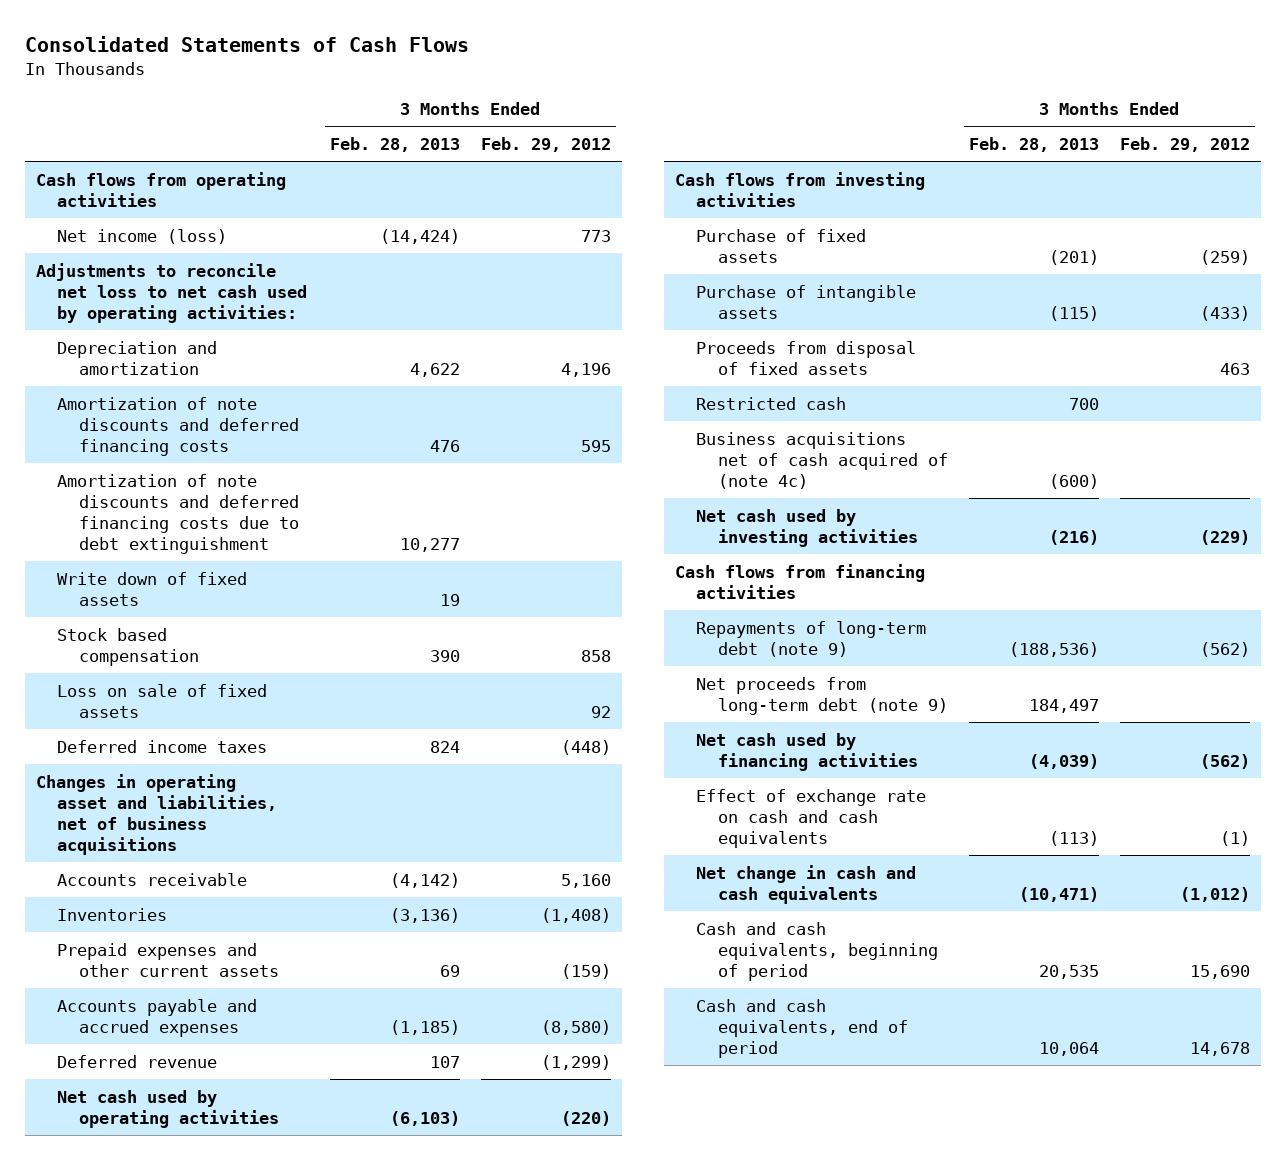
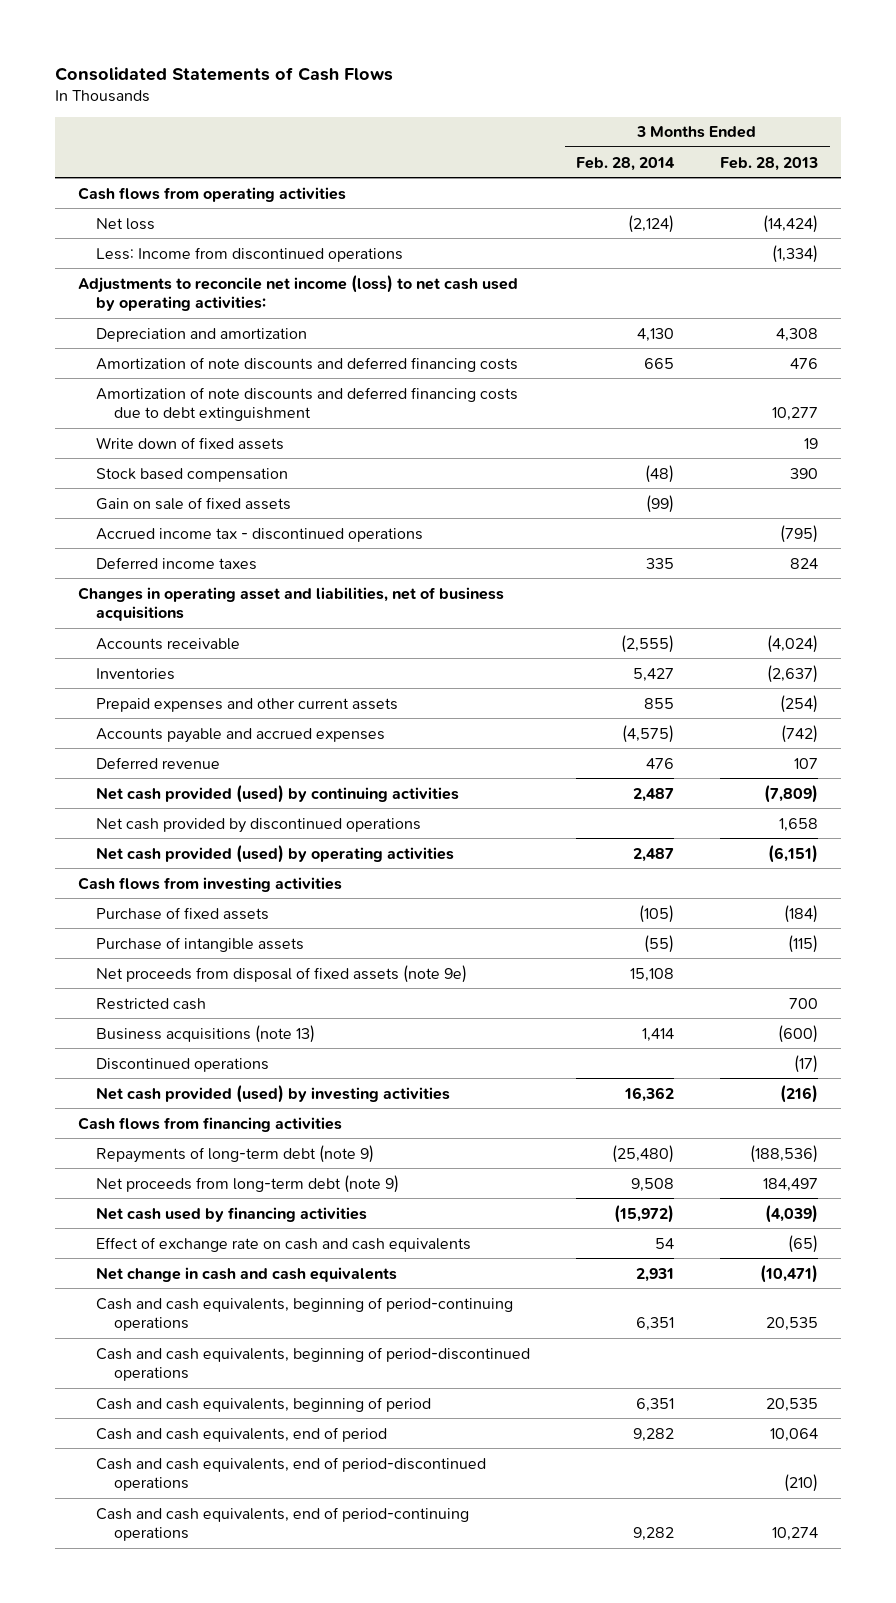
[481,137,612,153] Feb. 29, 2012 -> none
none -> [576,156,676,171] Feb. 28, 2014
[57,228,228,244] Net income (loss) -> [95,217,155,230] Net loss
none -> [95,246,403,262] Less: Income from discontinued operations
[35,262,308,323] Adjustments to reconcile net loss to net cash used by operating activities: -> [78,274,519,311] Adjustments to reconcile net income (loss) to net cash used by operating activities:
[409,362,460,377] 4,622 -> [776,327,819,342] 4,308
[57,683,268,718] Loss on sale of fixed assets -> [95,496,291,510] Gain on sale of fixed assets
none -> [95,527,423,542] Accrued income tax - discontinued operations
[389,872,460,888] (4,142) -> [767,634,819,653] (4,024)
[389,907,460,923] (3,136) -> [767,664,819,683] (2,637)
[439,964,460,977] 69 -> [780,694,819,713] (254)
[389,1019,460,1035] (1,185) -> [781,724,819,743] (742)
none -> [95,784,459,803] Net cash provided (used) by continuing activities
none -> [95,817,421,833] Net cash provided by discontinued operations
[57,1089,279,1128] Net cash used by operating activities -> [95,844,454,863] Net cash provided (used) by operating activities
[389,1110,460,1126] (6,103) -> [768,844,819,863] (6,151)
[1048,249,1099,265] (201) -> [784,904,819,923] (184)
[696,340,917,375] Proceeds from disposal of fixed assets -> [95,964,467,983] Net proceeds from disposal of fixed assets (note 9e)
[696,431,948,489] Business acquisitions net of cash acquired of (note 4c) -> none
none -> [95,1024,315,1043] Business acquisitions (note 13)
none -> [95,1057,269,1072] Discontinued operations
[696,508,918,547] Net cash used by investing activities -> [95,1084,450,1103] Net cash provided (used) by investing activities
[1048,830,1099,846] (113) -> [788,1234,819,1253] (65)
none -> [95,1296,513,1331] Cash and cash equivalents, beginning of period-continuing operations
none -> [95,1346,530,1381] Cash and cash equivalents, beginning of period-discontinued operations
none -> [95,1456,486,1491] Cash and cash equivalents, end of period-discontinued operations
none -> [95,1506,469,1541] Cash and cash equivalents, end of period-continuing operations

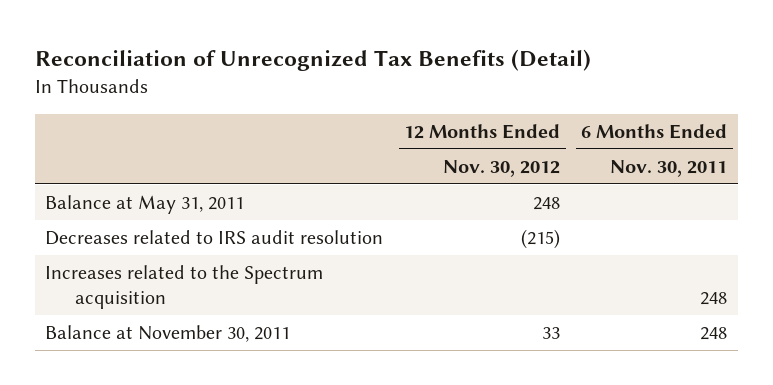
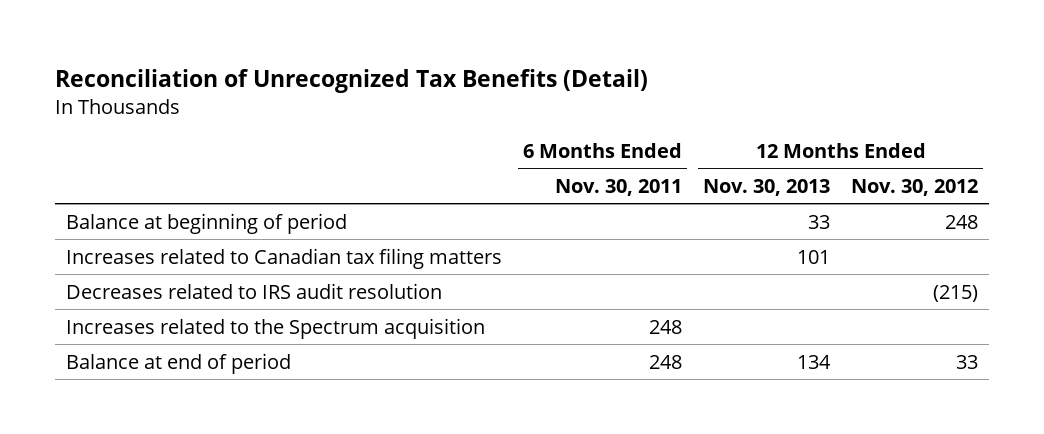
none -> [703,179,831,197] Nov. 30, 2013
[45,195,245,215] Balance at May 31, 2011 -> [65,212,347,234] Balance at beginning of period
none -> [65,247,502,269] Increases related to Canadian tax filing matters
[45,325,291,343] Balance at November 30, 2011 -> [65,352,291,374] Balance at end of period

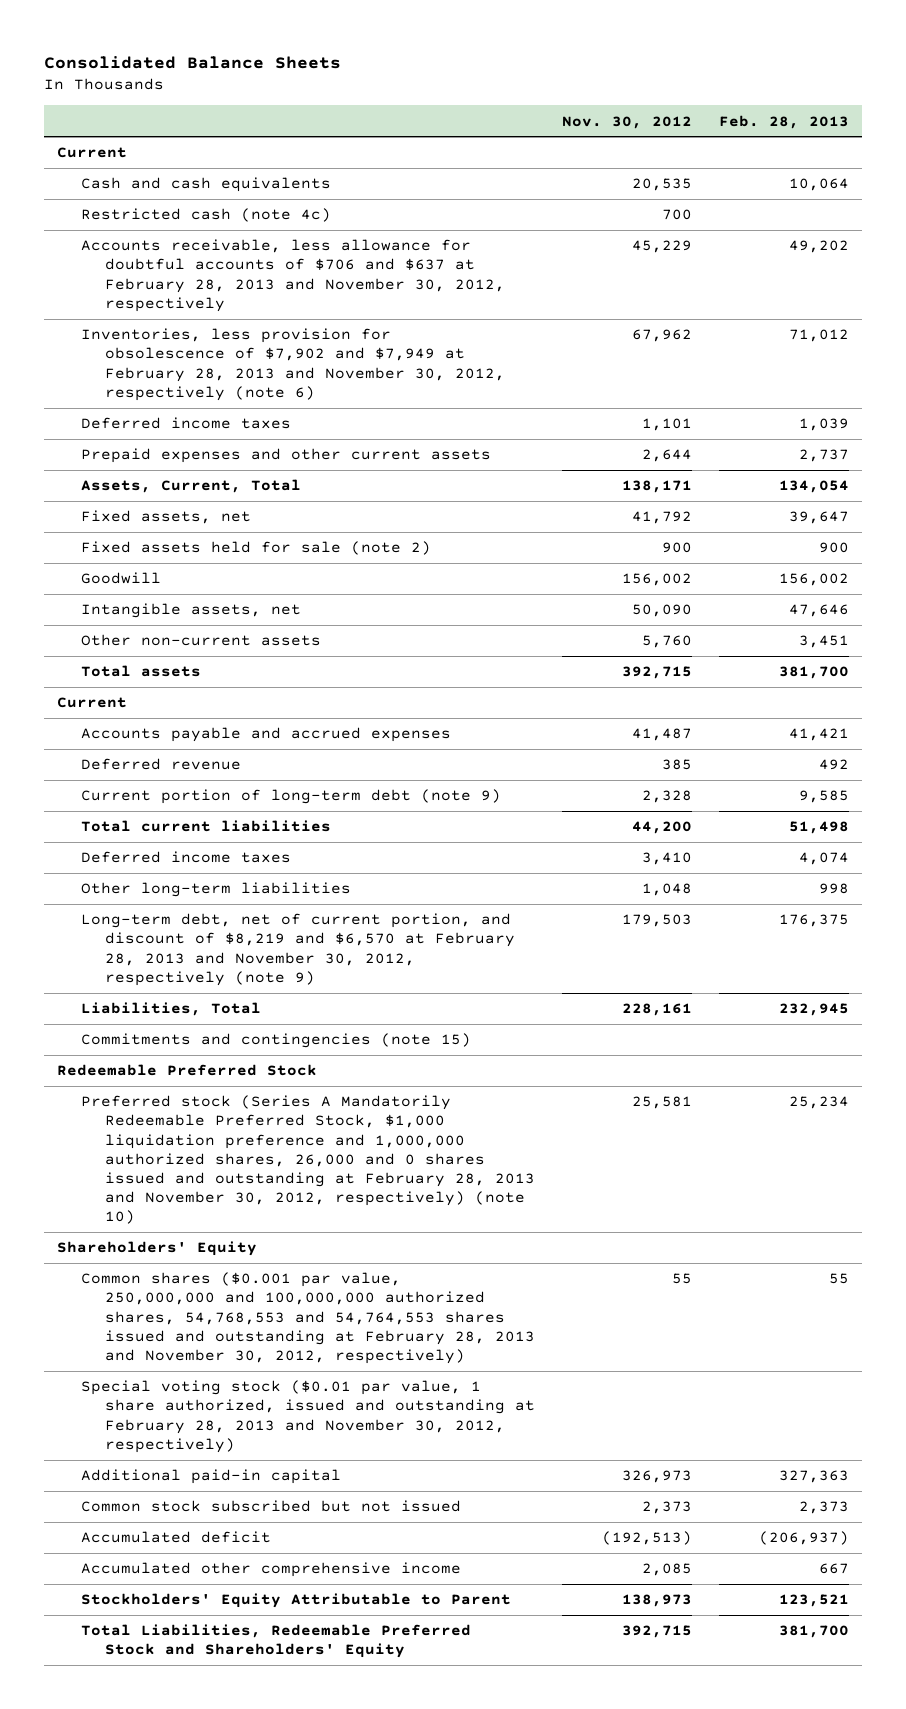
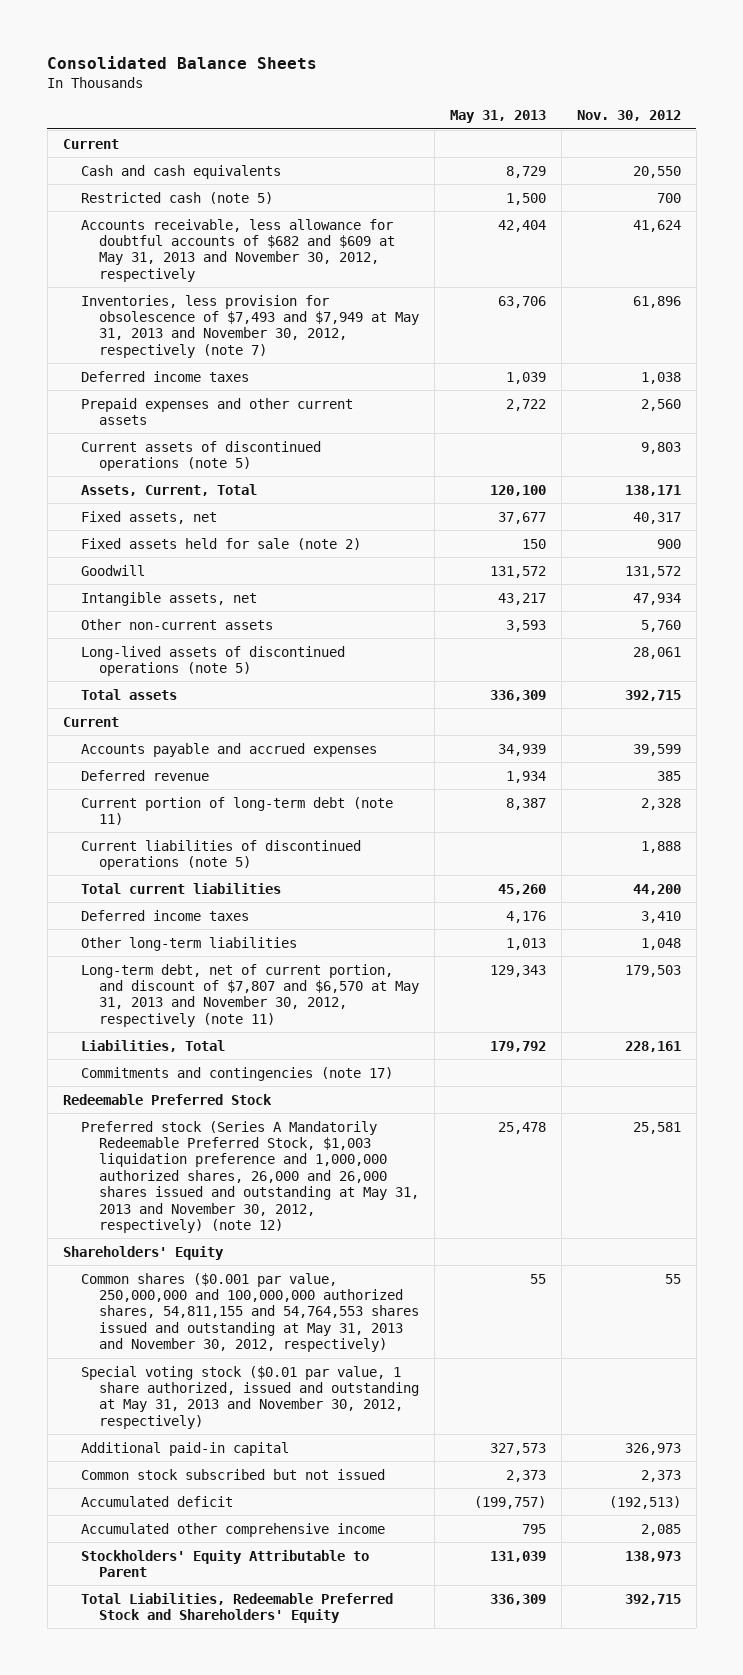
[718,114,849,129] Feb. 28, 2013 -> none
none -> [450,110,547,124] May 31, 2013
[631,178,692,192] 20,535 -> [632,165,681,178] 20,550
[80,208,331,223] Restricted cash (note 4c) -> [80,191,273,204] Restricted cash (note 5)
[80,239,505,312] Accounts receivable, less allowance for doubtful accounts of $706 and $637 at February 28, 2013 and November 30, 2012, respectively -> [80,218,396,282] Accounts receivable, less allowance for doubtful accounts of $682 and $609 at May 31, 2013 and November 30, 2012, respectively
[631,240,692,254] 45,229 -> [632,219,681,232] 41,624
[80,328,505,401] Inventories, less provision for obsolescence of $7,902 and $7,949 at February 28, 2013 and November 30, 2012, respectively (note 6) -> [80,294,420,358] Inventories, less provision for obsolescence of $7,493 and $7,949 at May 31, 2013 and November 30, 2012, respectively (note 7)
[631,329,692,343] 67,962 -> [632,295,681,308] 61,896
[641,418,692,432] 1,101 -> [640,371,681,384] 1,038
[641,449,692,463] 2,644 -> [640,398,681,411] 2,560
none -> [80,440,321,471] Current assets of discontinued operations (note 5)
[631,511,692,525] 41,792 -> [632,511,681,524] 40,317
[621,573,692,587] 156,002 -> [624,565,681,578] 131,572
[631,604,692,618] 50,090 -> [632,592,681,605] 47,934
none -> [80,645,345,676] Long-lived assets of discontinued operations (note 5)
[631,728,692,742] 41,487 -> [632,743,681,756] 39,599
[80,789,501,805] Current portion of long-term debt (note 9) -> [80,796,393,825] Current portion of long-term debt (note 11)
none -> [80,839,361,870] Current liabilities of discontinued operations (note 5)
[80,913,515,986] Long-term debt, net of current portion, and discount of $8,219 and $6,570 at February 28, 2013 and November 30, 2012, respectively (note 9) -> [80,963,420,1027] Long-term debt, net of current portion, and discount of $7,807 and $6,570 at May 31, 2013 and November 30, 2012, respectively (note 11)
[80,1033,471,1049] Commitments and contingencies (note 15) -> [80,1066,393,1081] Commitments and contingencies (note 17)
[80,1095,535,1225] Preferred stock (Series A Mandatorily Redeemable Preferred Stock, $1,000 liquidation preference and 1,000,000 authorized shares, 26,000 and 0 shares issued and outstanding at February 28, 2013 and November 30, 2012, respectively) (note 10) -> [80,1120,420,1233] Preferred stock (Series A Mandatorily Redeemable Preferred Stock, $1,003 liquidation preference and 1,000,000 authorized shares, 26,000 and 26,000 shares issued and outstanding at May 31, 2013 and November 30, 2012, respectively) (note 12)
[80,1272,535,1364] Common shares ($0.001 par value, 250,000,000 and 100,000,000 authorized shares, 54,768,553 and 54,764,553 shares issued and outstanding at February 28, 2013 and November 30, 2012, respectively) -> [80,1272,420,1353] Common shares ($0.001 par value, 250,000,000 and 100,000,000 authorized shares, 54,811,155 and 54,764,553 shares issued and outstanding at May 31, 2013 and November 30, 2012, respectively)
[80,1380,535,1453] Special voting stock ($0.01 par value, 1 share authorized, issued and outstanding at February 28, 2013 and November 30, 2012, respectively) -> [80,1365,420,1429] Special voting stock ($0.01 par value, 1 share authorized, issued and outstanding at May 31, 2013 and November 30, 2012, respectively)

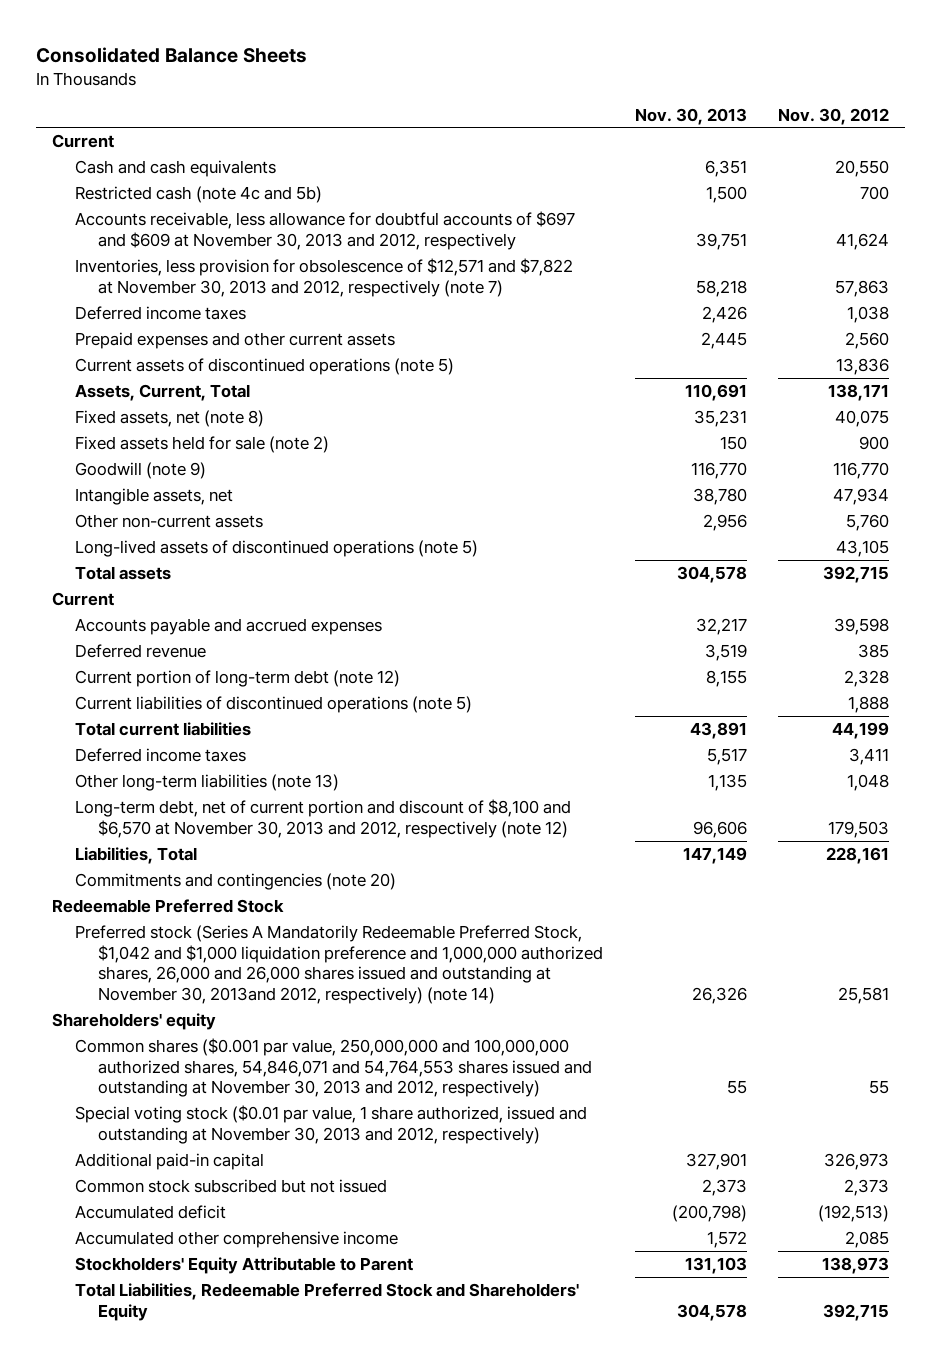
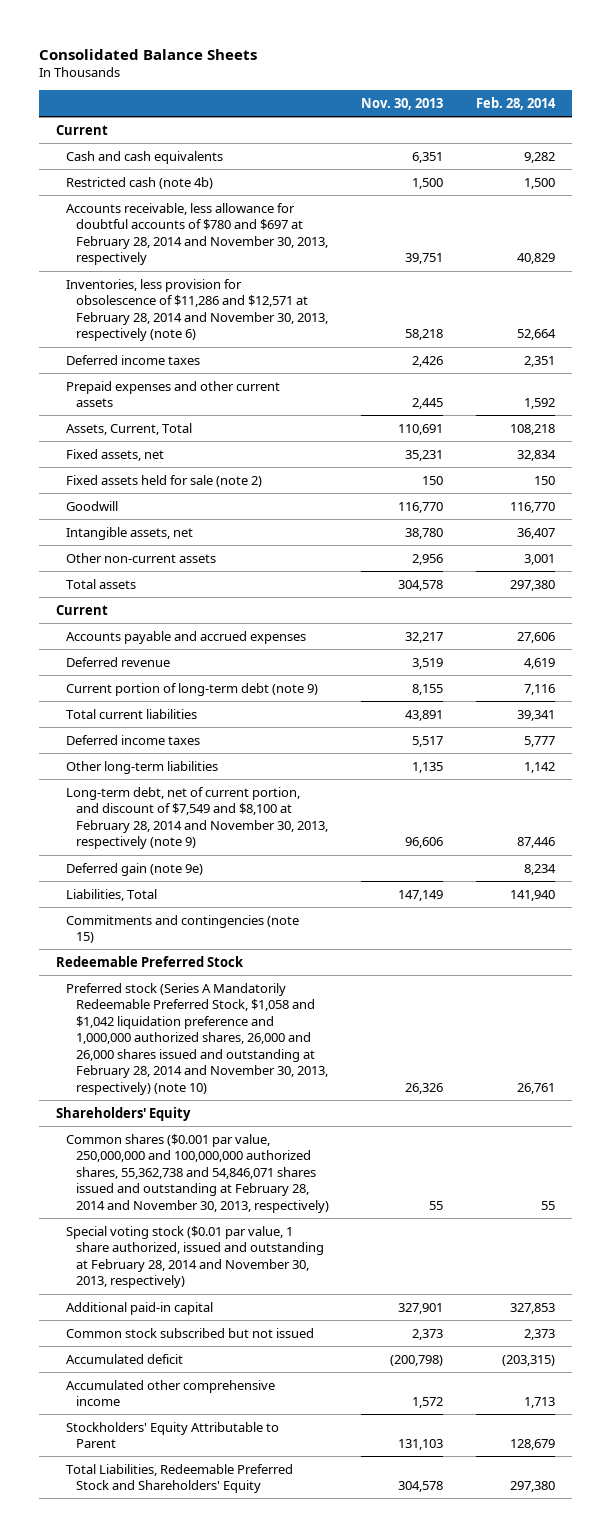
[778,107,890,125] Nov. 30, 2012 -> none
none -> [476,96,557,110] Feb. 28, 2014
[74,185,322,203] Restricted cash (note 4c and 5b) -> [65,176,213,189] Restricted cash (note 4b)
[74,210,575,250] Accounts receivable, less allowance for doubtful accounts of $697 and $609 at November 30, 2013 and 2012, respectively -> [65,202,328,266] Accounts receivable, less allowance for doubtful accounts of $780 and $697 at February 28, 2014 and November 30, 2013, respectively
[74,257,573,297] Inventories, less provision for obsolescence of $12,571 and $7,822 at November 30, 2013 and 2012, respectively (note 7) -> [65,278,328,342] Inventories, less provision for obsolescence of $11,286 and $12,571 at February 28, 2014 and November 30, 2013, respectively (note 6)
[74,357,454,375] Current assets of discontinued operations (note 5) -> none
[74,409,264,427] Fixed assets, net (note 8) -> [65,448,164,461] Fixed assets, net
[74,461,206,479] Goodwill (note 9) -> [65,500,118,511] Goodwill
[74,539,478,557] Long-lived assets of discontinued operations (note 5) -> none
[74,695,472,713] Current liabilities of discontinued operations (note 5) -> none
[74,669,400,687] Current portion of long-term debt (note 12) -> [65,682,318,696] Current portion of long-term debt (note 9)
[74,773,339,791] Other long-term liabilities (note 13) -> [65,760,218,774] Other long-term liabilities
[74,798,571,838] Long-term debt, net of current portion and discount of $8,100 and $6,570 at November 30, 2013 and 2012, respectively (note 12) -> [65,786,328,850] Long-term debt, net of current portion, and discount of $7,549 and $8,100 at February 28, 2014 and November 30, 2013, respectively (note 9)
none -> [65,862,203,876] Deferred gain (note 9e)
[74,872,396,890] Commitments and contingencies (note 20) -> [65,914,299,944] Commitments and contingencies (note 15)
[74,924,604,1005] Preferred stock (Series A Mandatorily Redeemable Preferred Stock, $1,042 and $1,000 liquidation preference and 1,000,000 authorized shares, 26,000 and 26,000 shares issued and outstanding at November 30, 2013and 2012, respectively) (note 14) -> [65,982,328,1096] Preferred stock (Series A Mandatorily Redeemable Preferred Stock, $1,058 and $1,042 liquidation preference and 1,000,000 authorized shares, 26,000 and 26,000 shares issued and outstanding at February 28, 2014 and November 30, 2013, respectively) (note 10)
[51,1012,216,1030] Shareholders' equity -> [55,1106,191,1121] Shareholders' Equity
[74,1037,593,1098] Common shares ($0.001 par value, 250,000,000 and 100,000,000 authorized shares, 54,846,071 and 54,764,553 shares issued and outstanding at November 30, 2013 and 2012, respectively) -> [65,1133,329,1213] Common shares ($0.001 par value, 250,000,000 and 100,000,000 authorized shares, 55,362,738 and 54,846,071 shares issued and outstanding at February 28, 2014 and November 30, 2013, respectively)
[74,1104,587,1144] Special voting stock ($0.01 par value, 1 share authorized, issued and outstanding at November 30, 2013 and 2012, respectively) -> [65,1225,324,1289] Special voting stock ($0.01 par value, 1 share authorized, issued and outstanding at February 28, 2014 and November 30, 2013, respectively)

